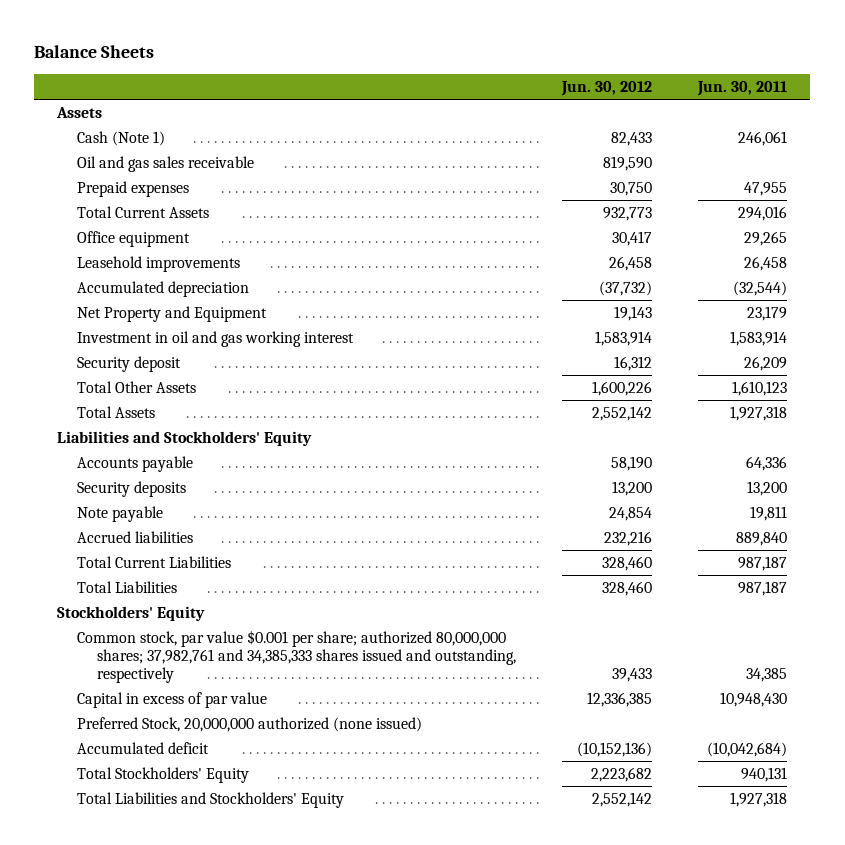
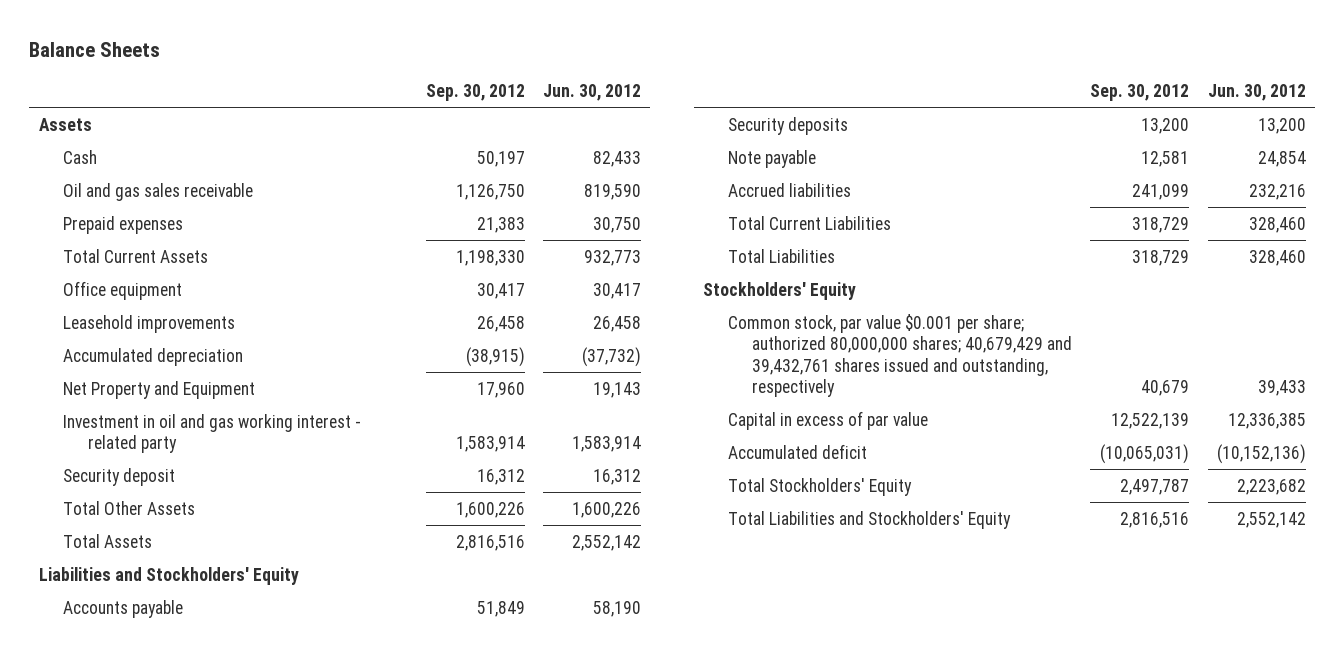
[697,80,788,96] Jun. 30, 2011 -> none
none -> [425,84,525,102] Sep. 30, 2012
[77,130,166,146] Cash (Note 1) -> [63,149,98,164] Cash
[77,330,355,347] Investment in oil and gas working interest -> [63,413,362,454] Investment in oil and gas working interest - related party
[77,629,517,683] Common stock, par value $0.001 per share; authorized 80,000,000 shares; 37,982,761 and 34,385,333 shares issued and outstanding, respectively -> [727,313,1073,397] Common stock, par value $0.001 per share; authorized 80,000,000 shares; 40,679,429 and 39,432,761 shares issued and outstanding, respectively
[77,716,423,732] Preferred Stock, 20,000,000 authorized (none issued) -> none

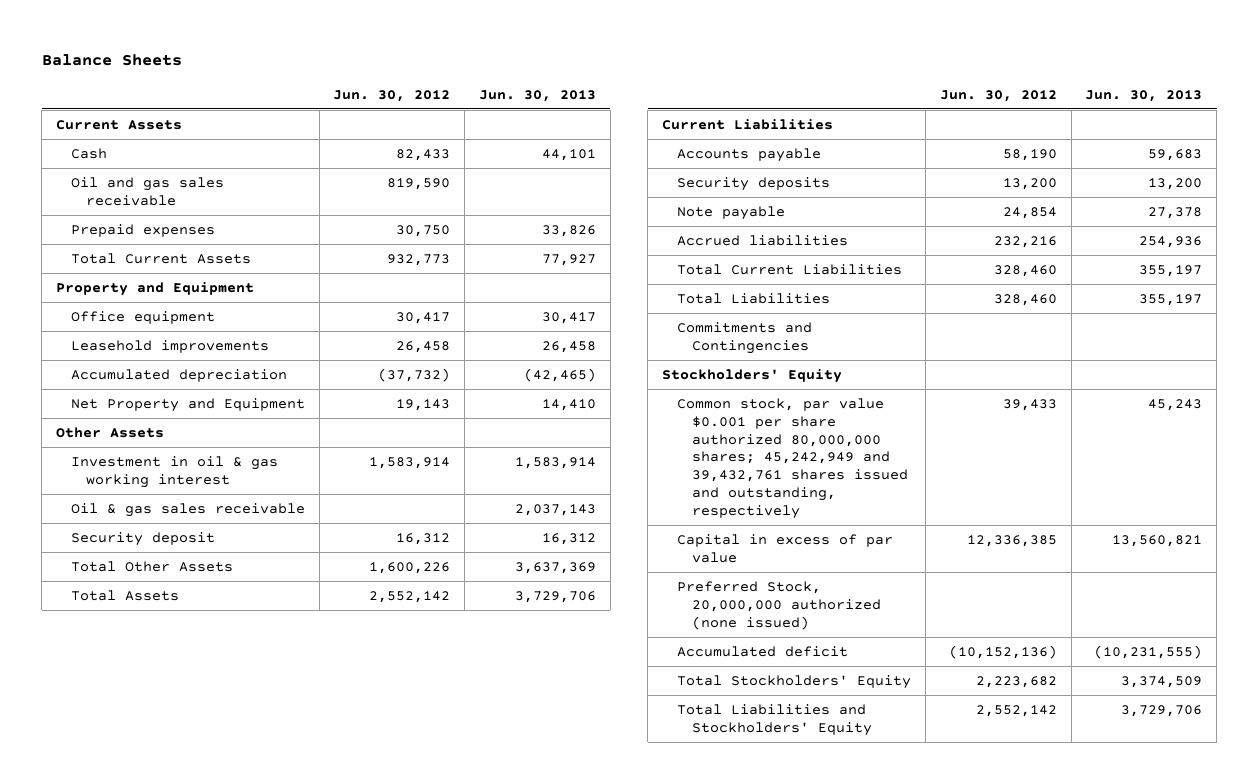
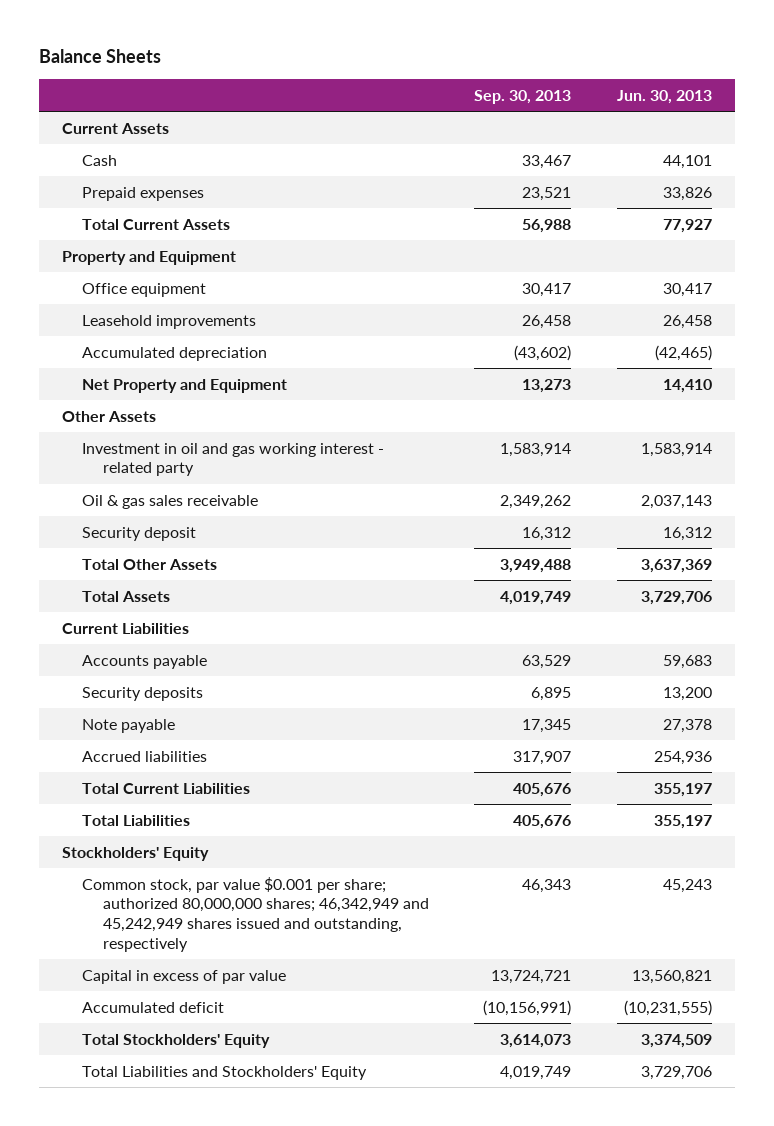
[333,89,451,102] Jun. 30, 2012 -> none
none -> [474,89,572,104] Sep. 30, 2013
[70,177,224,206] Oil and gas sales receivable -> none
[70,456,278,488] Investment in oil & gas working interest -> [82,442,385,477] Investment in oil and gas working interest - related party
[677,322,813,354] Commitments and Contingencies -> none
[677,398,908,519] Common stock, par value $0.001 per share authorized 80,000,000 shares; 45,242,949 and 39,432,761 shares issued and outstanding, respectively -> [82,876,429,952] Common stock, par value $0.001 per share; authorized 80,000,000 shares; 46,342,949 and 45,242,949 shares issued and outstanding, respectively
[677,581,881,630] Preferred Stock, 20,000,000 authorized (none issued) -> none

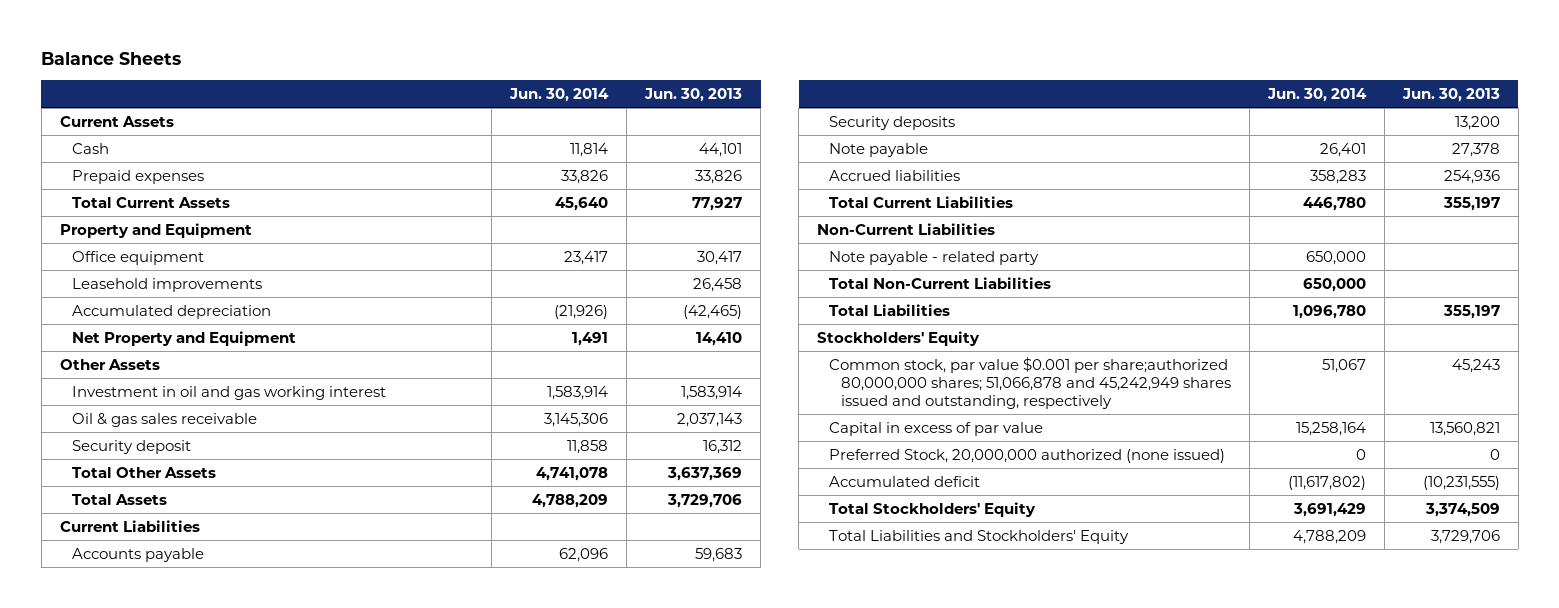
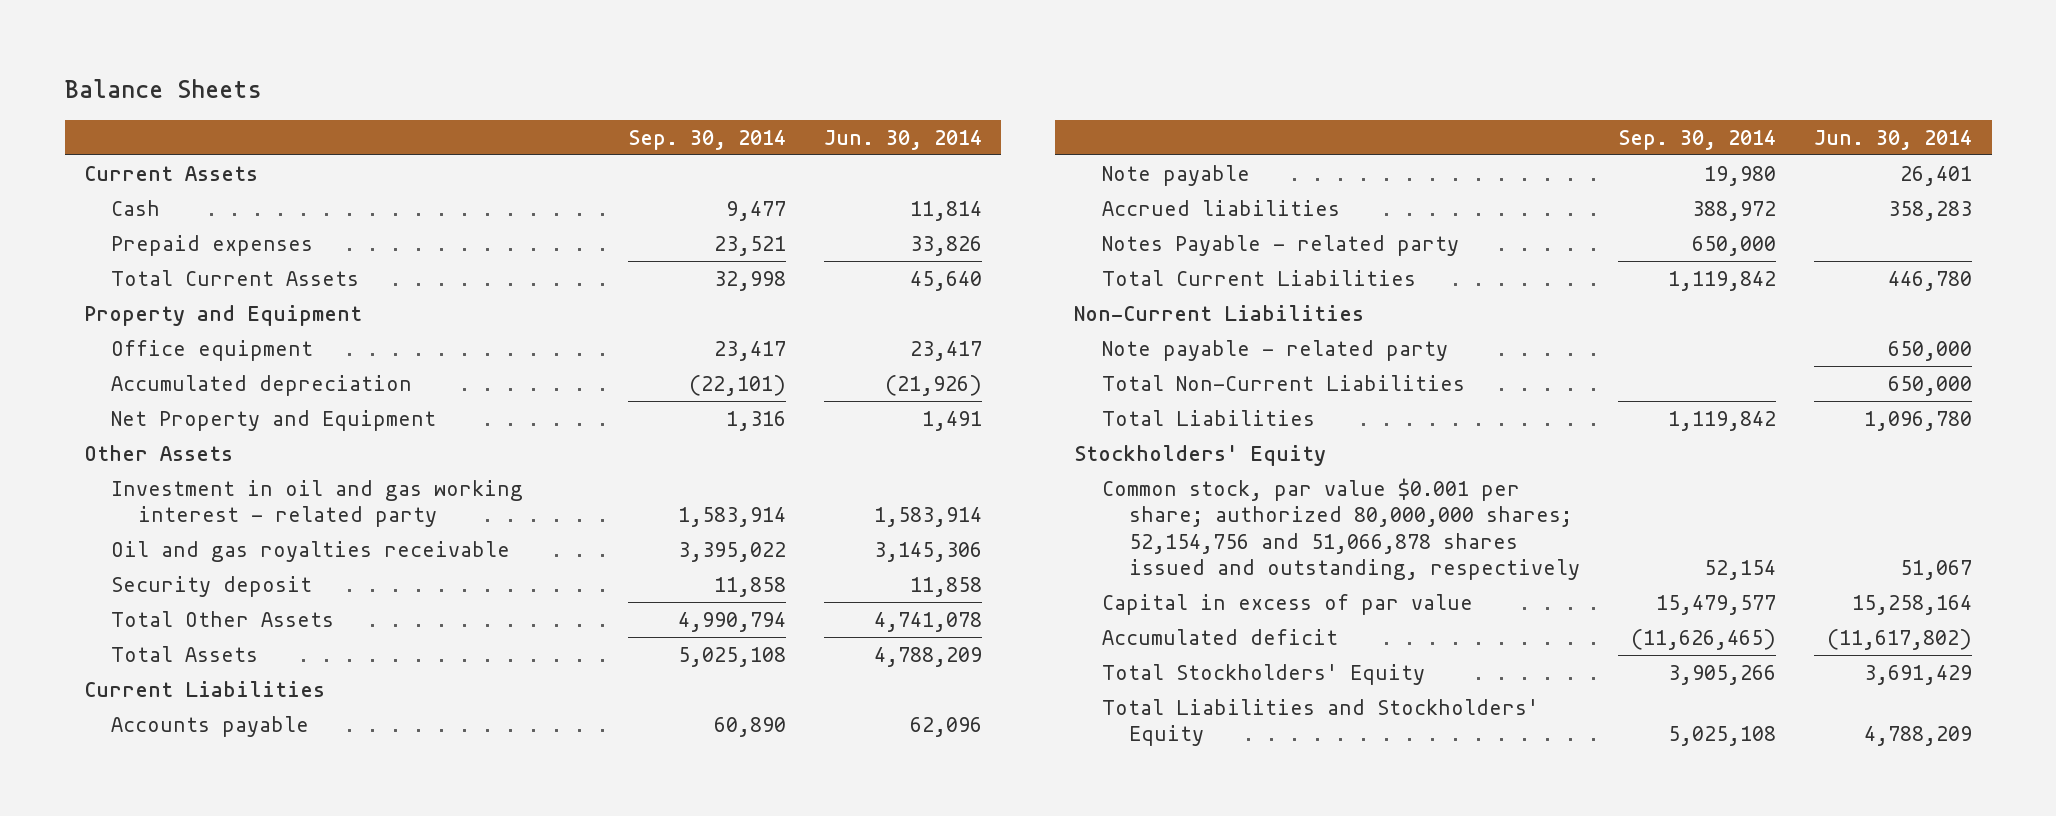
[644,88,743,103] Jun. 30, 2013 -> none
none -> [627,129,786,150] Sep. 30, 2014
[71,277,262,292] Leasehold improvements -> none
[71,385,386,400] Investment in oil and gas working interest -> [111,479,524,528] Investment in oil and gas working interest - related party
[71,412,257,427] Oil & gas sales receivable -> [111,540,511,562] Oil and gas royalties receivable
[828,115,955,130] Security deposits -> none
none -> [1101,234,1459,256] Notes Payable - related party
[828,356,1231,409] Common stock, par value $0.001 per share;authorized 80,000,000 shares; 51,066,878 and 45,242,949 shares issued and outstanding, respectively -> [1101,477,1580,580] Common stock, par value $0.001 per share; authorized 80,000,000 shares; 52,154,756 and 51,066,878 shares issued and outstanding, respectively
[828,448,1225,463] Preferred Stock, 20,000,000 authorized (none issued) -> none

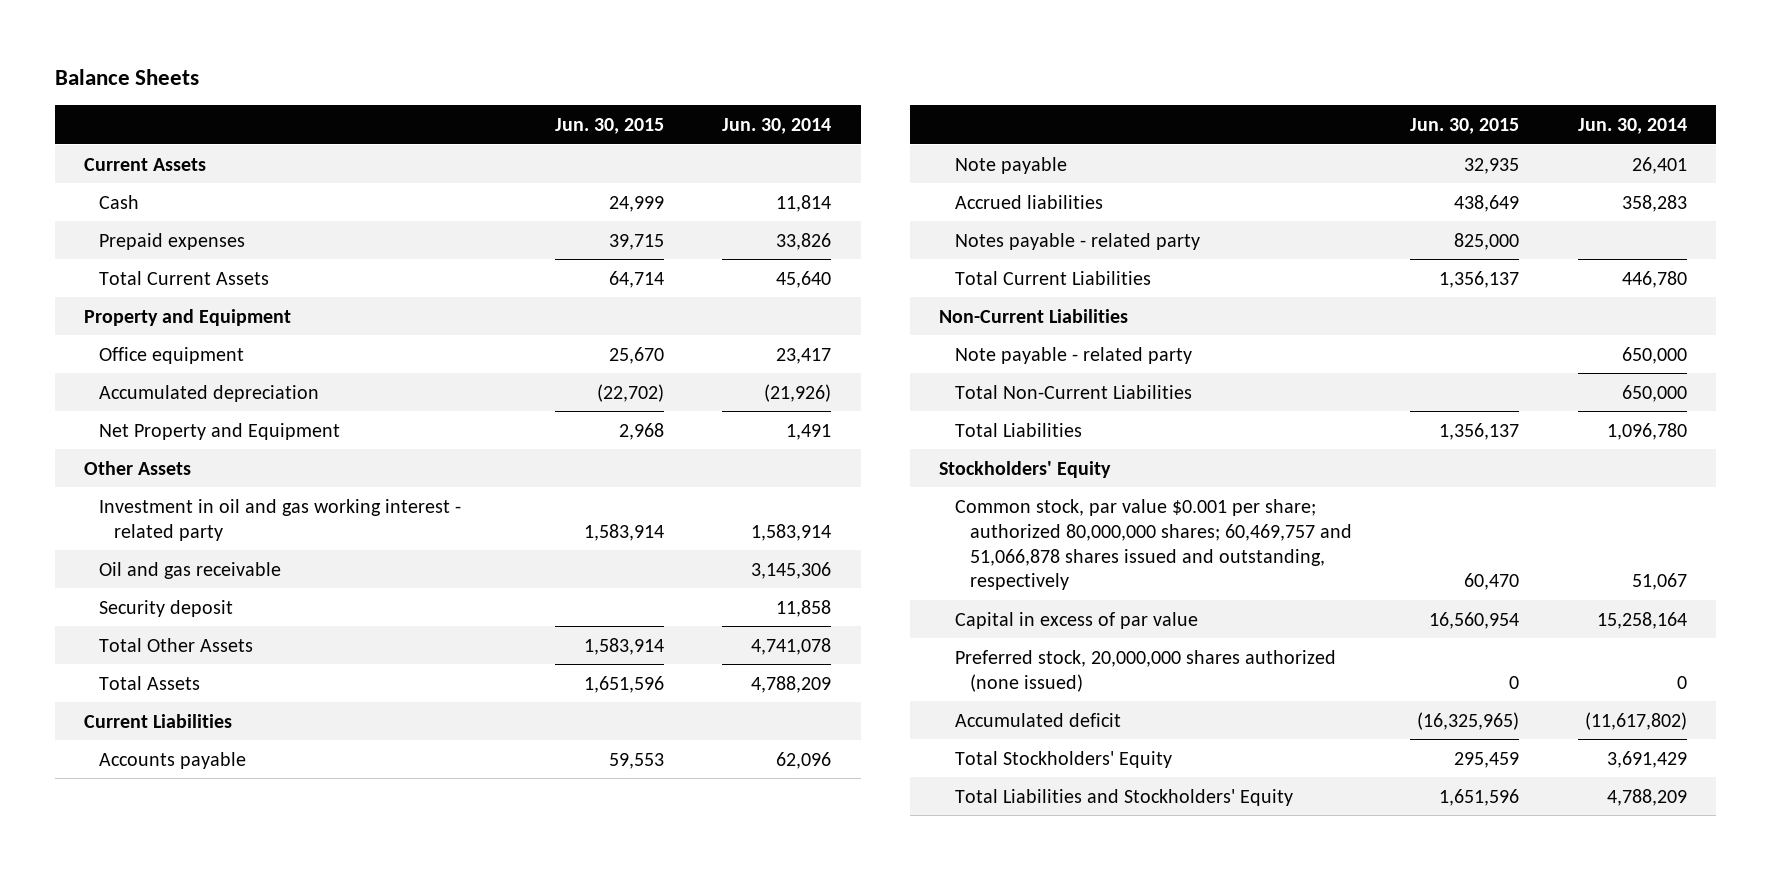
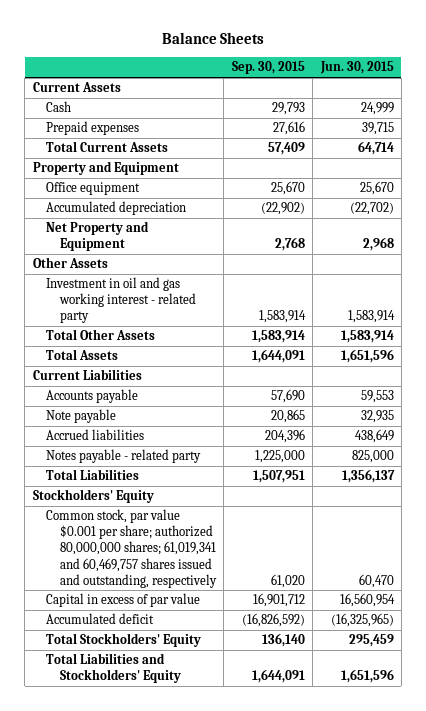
[722,117,832,134] Jun. 30, 2014 -> none
none -> [231,61,305,75] Sep. 30, 2015
[98,561,281,579] Oil and gas receivable -> none
[98,599,233,617] Security deposit -> none
[954,270,1151,285] Total Current Liabilities -> none
[939,308,1129,323] Non-Current Liabilities -> none
[954,346,1192,364] Note payable - related party -> none
[954,384,1192,399] Total Non-Current Liabilities -> none
[954,498,1352,591] Common stock, par value $0.001 per share; authorized 80,000,000 shares; 60,469,757 and 51,066,878 shares issued and outstanding, respectively -> [46,509,217,588] Common stock, par value $0.001 per share; authorized 80,000,000 shares; 61,019,341 and 60,469,757 shares issued and outstanding, respectively
[954,649,1336,692] Preferred stock, 20,000,000 shares authorized (none issued) -> none

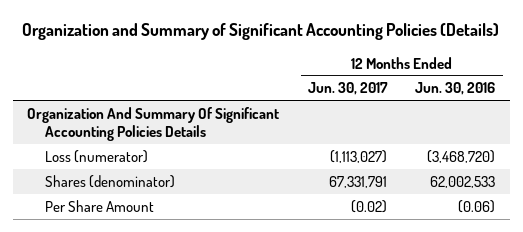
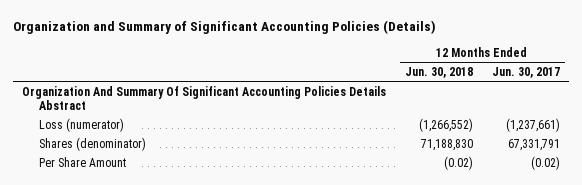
[415,82,496,96] Jun. 30, 2016 -> none
none -> [405,66,474,78] Jun. 30, 2018
[27,106,280,141] Organization And Summary Of Significant Accounting Policies Details -> [22,85,387,110] Organization And Summary Of Significant Accounting Policies Details Abstract
[329,149,387,163] (1,113,027) -> [505,117,560,132] (1,237,661)

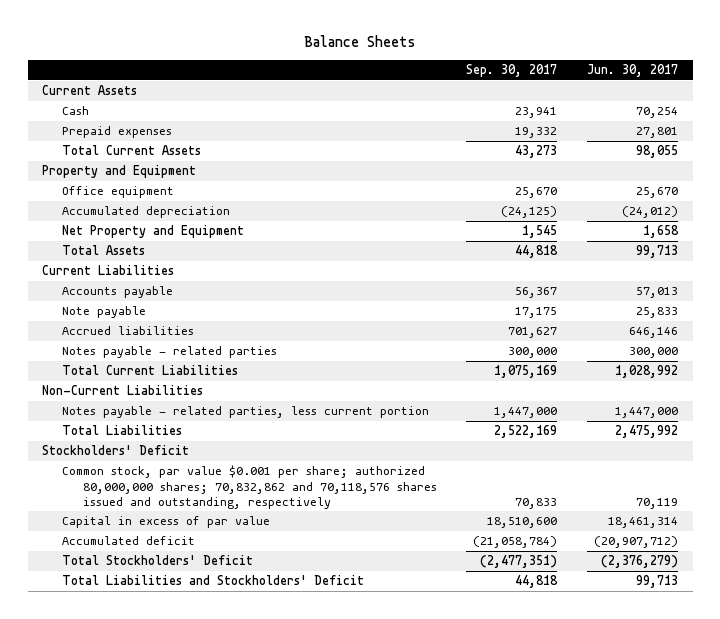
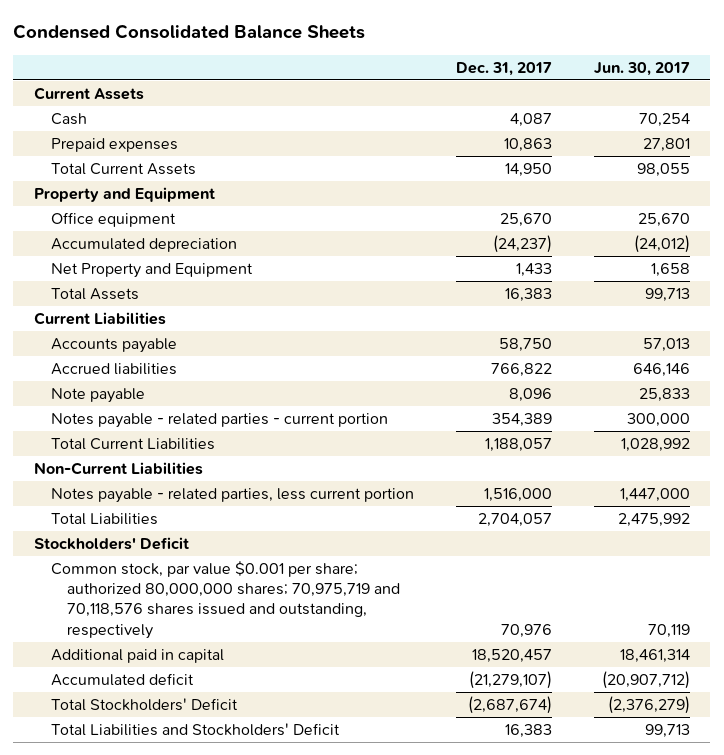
[304,35,417,48] Balance Sheets -> [13,24,366,40] Condensed Consolidated Balance Sheets
[466,64,558,78] Sep. 30, 2017 -> none
none -> [455,61,552,76] Dec. 31, 2017
[62,306,147,319] Note payable -> [50,388,145,404] Note payable
[62,346,278,359] Notes payable - related parties -> [50,413,388,429] Notes payable - related parties - current portion
[62,465,437,509] Common stock, par value $0.001 per share; authorized 80,000,000 shares; 70,832,862 and 70,118,576 shares issued and outstanding, respectively -> [50,561,401,639] Common stock, par value $0.001 per share; authorized 80,000,000 shares; 70,975,719 and 70,118,576 shares issued and outstanding, respectively
[62,516,271,529] Capital in excess of par value -> [50,649,224,664] Additional paid in capital

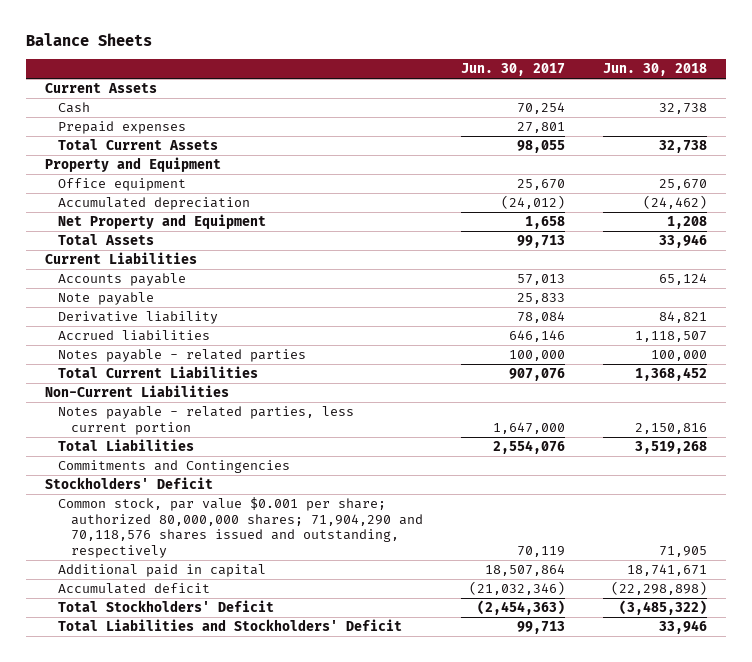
[13,24,366,40] Condensed Consolidated Balance Sheets -> [25,33,152,47] Balance Sheets
[455,61,552,76] Dec. 31, 2017 -> none
none -> [603,63,708,77] Jun. 30, 2018
none -> [57,311,218,325] Derivative liability
[50,363,177,376] Accrued liabilities -> [57,330,210,342] Accrued liabilities
[50,413,388,429] Notes payable - related parties - current portion -> [57,349,306,363] Notes payable - related parties
[626,413,690,428] 300,000 -> [509,350,566,362] 100,000
[620,438,690,453] 1,028,992 -> [509,368,566,382] 907,076
[619,488,690,503] 1,447,000 -> [493,421,566,434] 1,647,000
[617,513,690,528] 2,475,992 -> [493,440,566,455] 2,554,076
none -> [57,460,290,474] Commitments and Contingencies
[50,561,401,639] Common stock, par value $0.001 per share; authorized 80,000,000 shares; 70,975,719 and 70,118,576 shares issued and outstanding, respectively -> [57,497,423,558] Common stock, par value $0.001 per share; authorized 80,000,000 shares; 71,904,290 and 70,118,576 shares issued and outstanding, respectively
[619,649,690,664] 18,461,314 -> [485,564,566,577] 18,507,864
[601,671,690,690] (20,907,712) -> [469,581,566,596] (21,032,346)
[607,696,690,715] (2,376,279) -> [477,600,566,616] (2,454,363)

